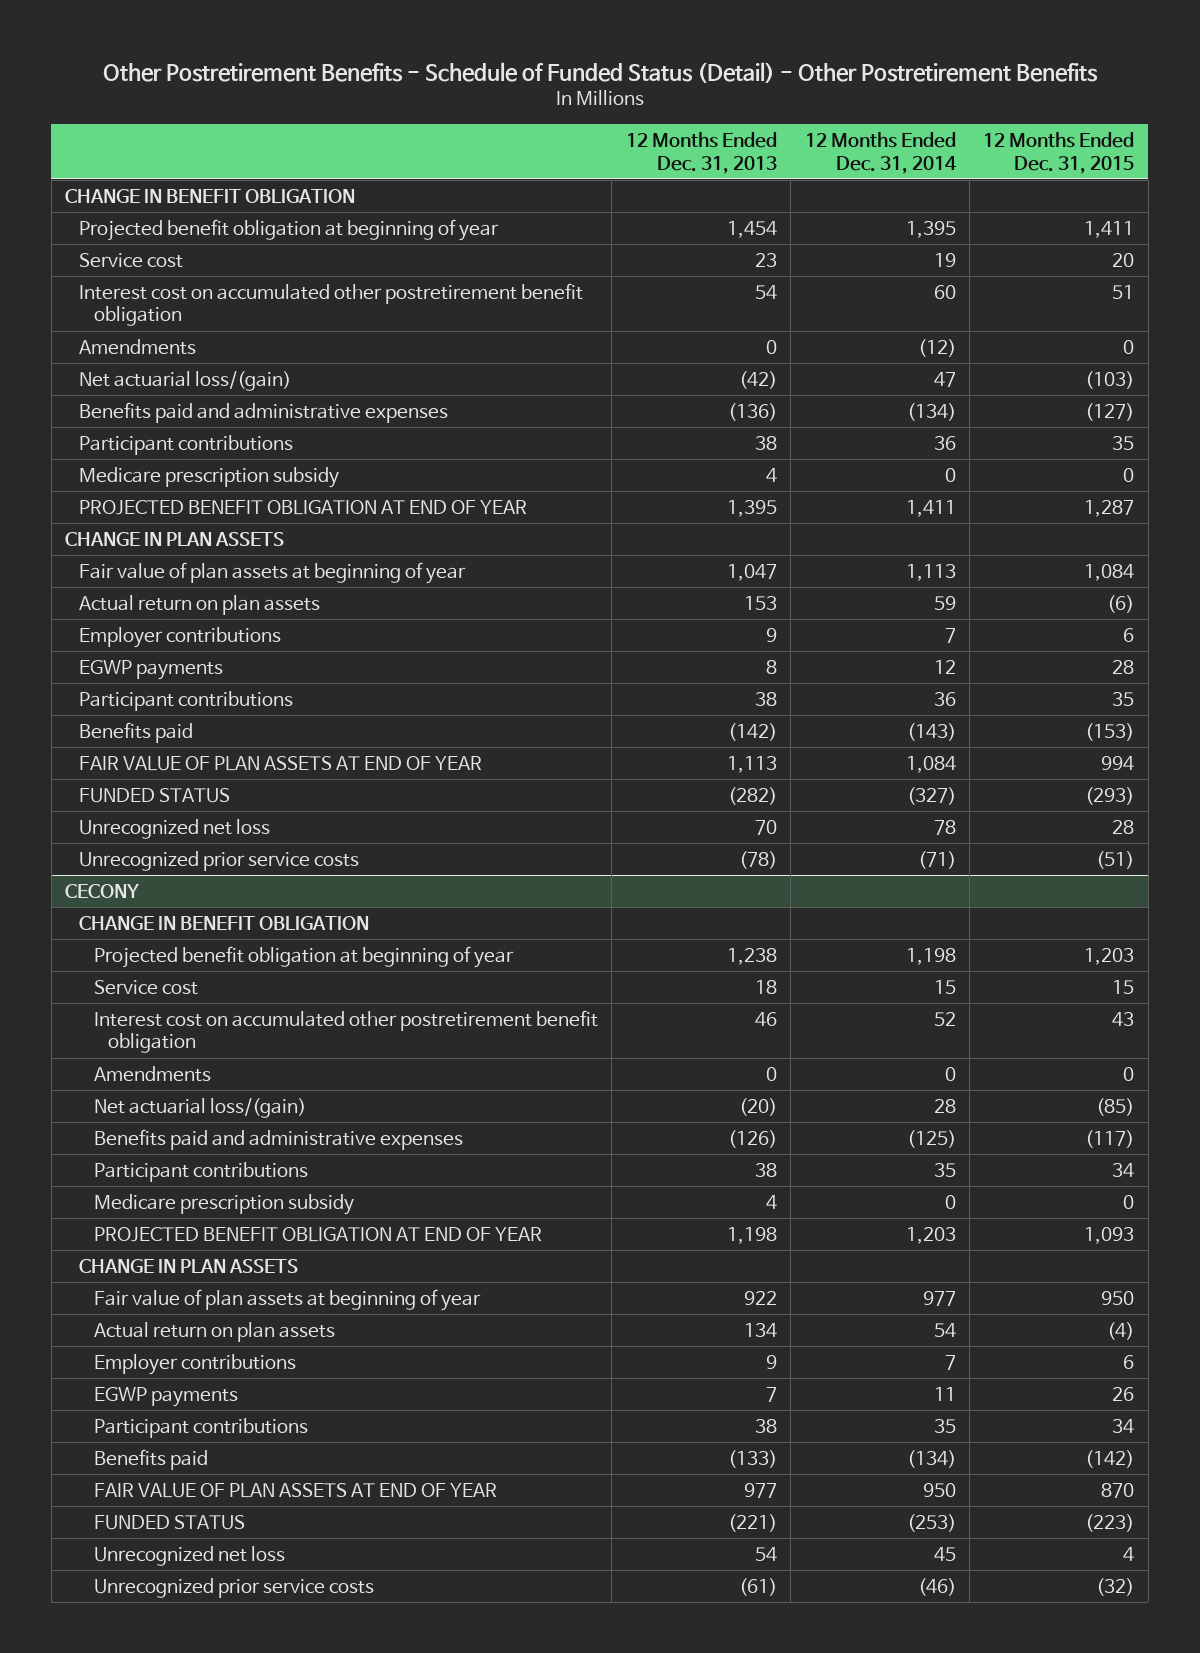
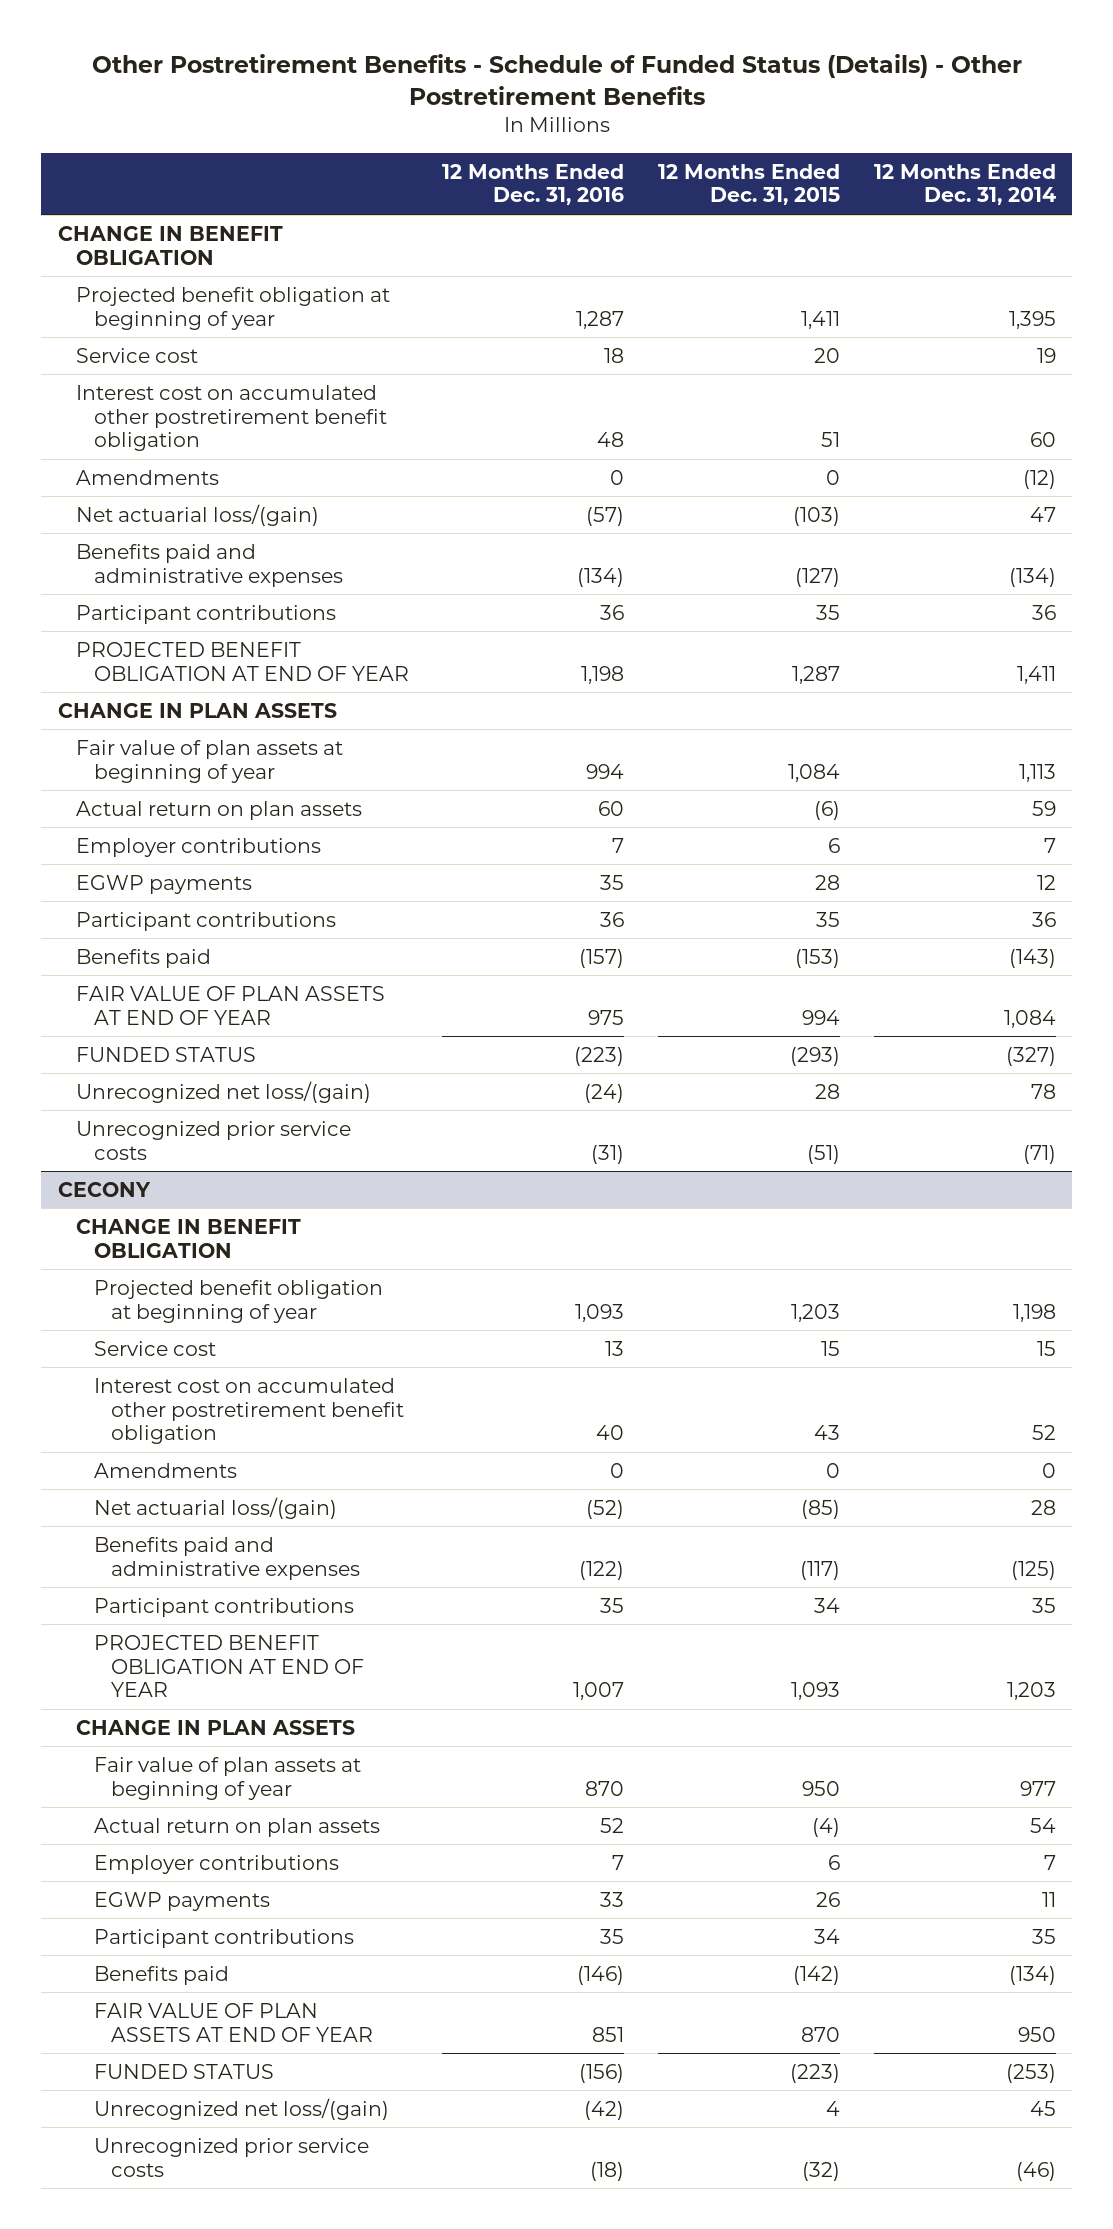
[102,62,1098,84] Other Postretirement Benefits - Schedule of Funded Status (Detail) - Other Postretirement Benefits -> [91,53,1022,105] Other Postretirement Benefits - Schedule of Funded Status (Details) - Other Postretirement Benefits
[625,131,777,174] 12 Months Ended Dec. 31, 2013 -> none
none -> [442,163,625,206] 12 Months Ended Dec. 31, 2016
[79,466,340,488] Medicare prescription subsidy -> none
[79,818,271,839] Unrecognized net loss -> [75,1080,371,1103] Unrecognized net loss/(gain)
[93,1193,354,1215] Medicare prescription subsidy -> none
[93,1545,285,1566] Unrecognized net loss -> [93,2097,389,2120] Unrecognized net loss/(gain)

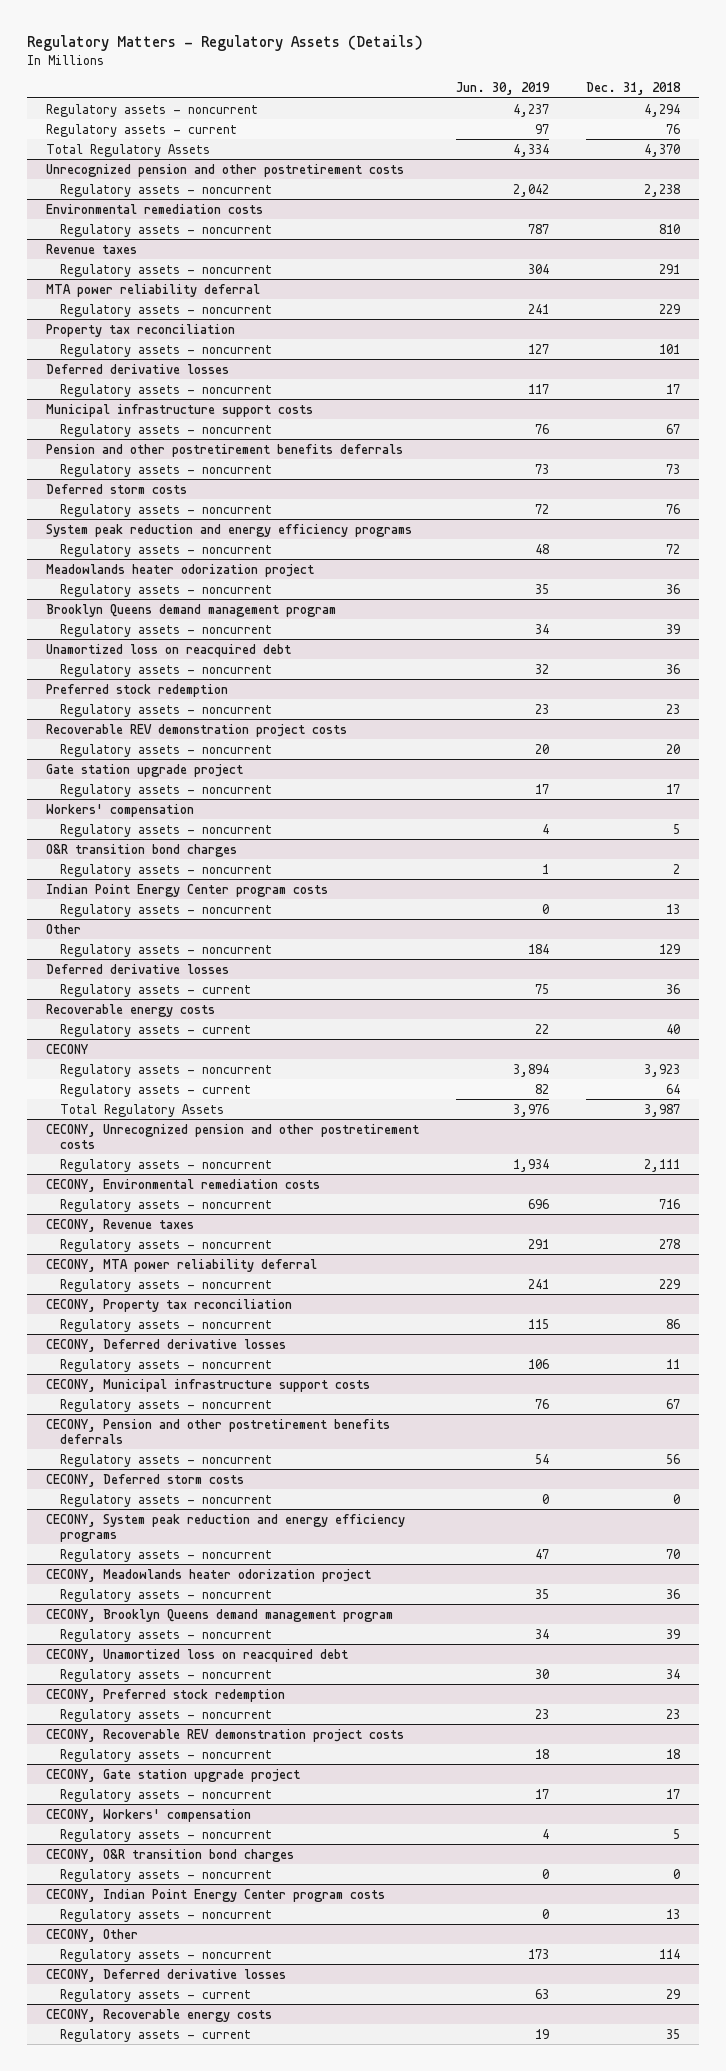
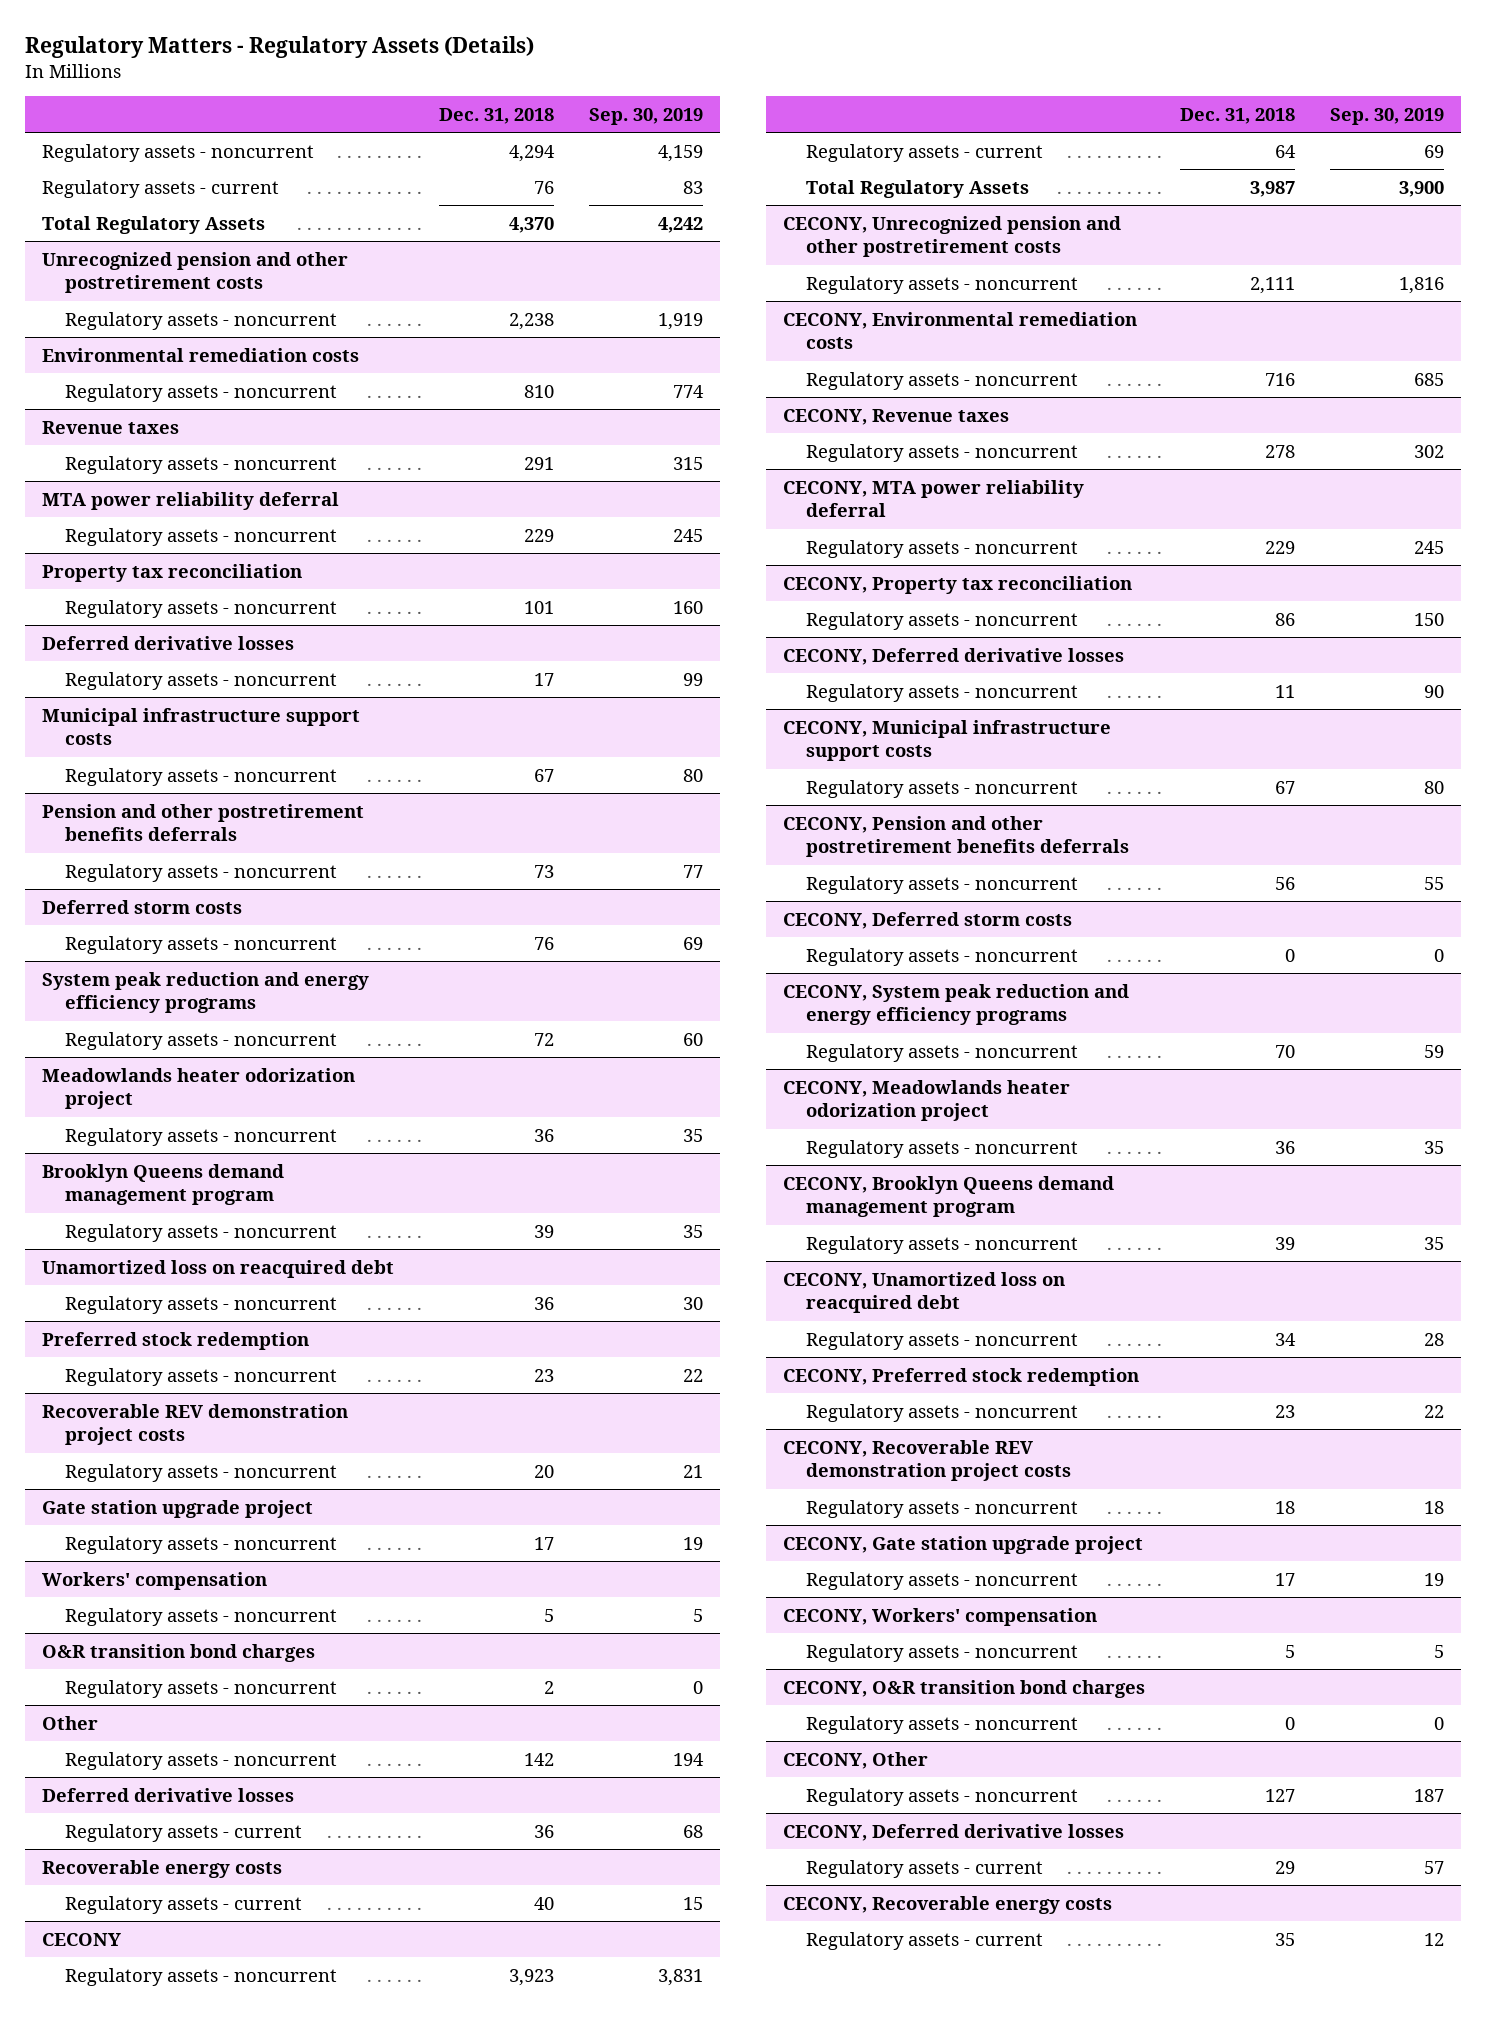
[456,82,551,96] Jun. 30, 2019 -> none
none -> [588,107,703,125] Sep. 30, 2019
[45,883,328,897] Indian Point Energy Center program costs -> none
[60,903,273,917] Regulatory assets - noncurrent -> none
[659,943,681,954] 129 -> [524,1752,555,1766] 142
[45,1888,385,1902] CECONY, Indian Point Energy Center program costs -> none
[60,1908,273,1922] Regulatory assets - noncurrent -> none
[659,1948,681,1959] 114 -> [1264,1788,1295,1802] 127

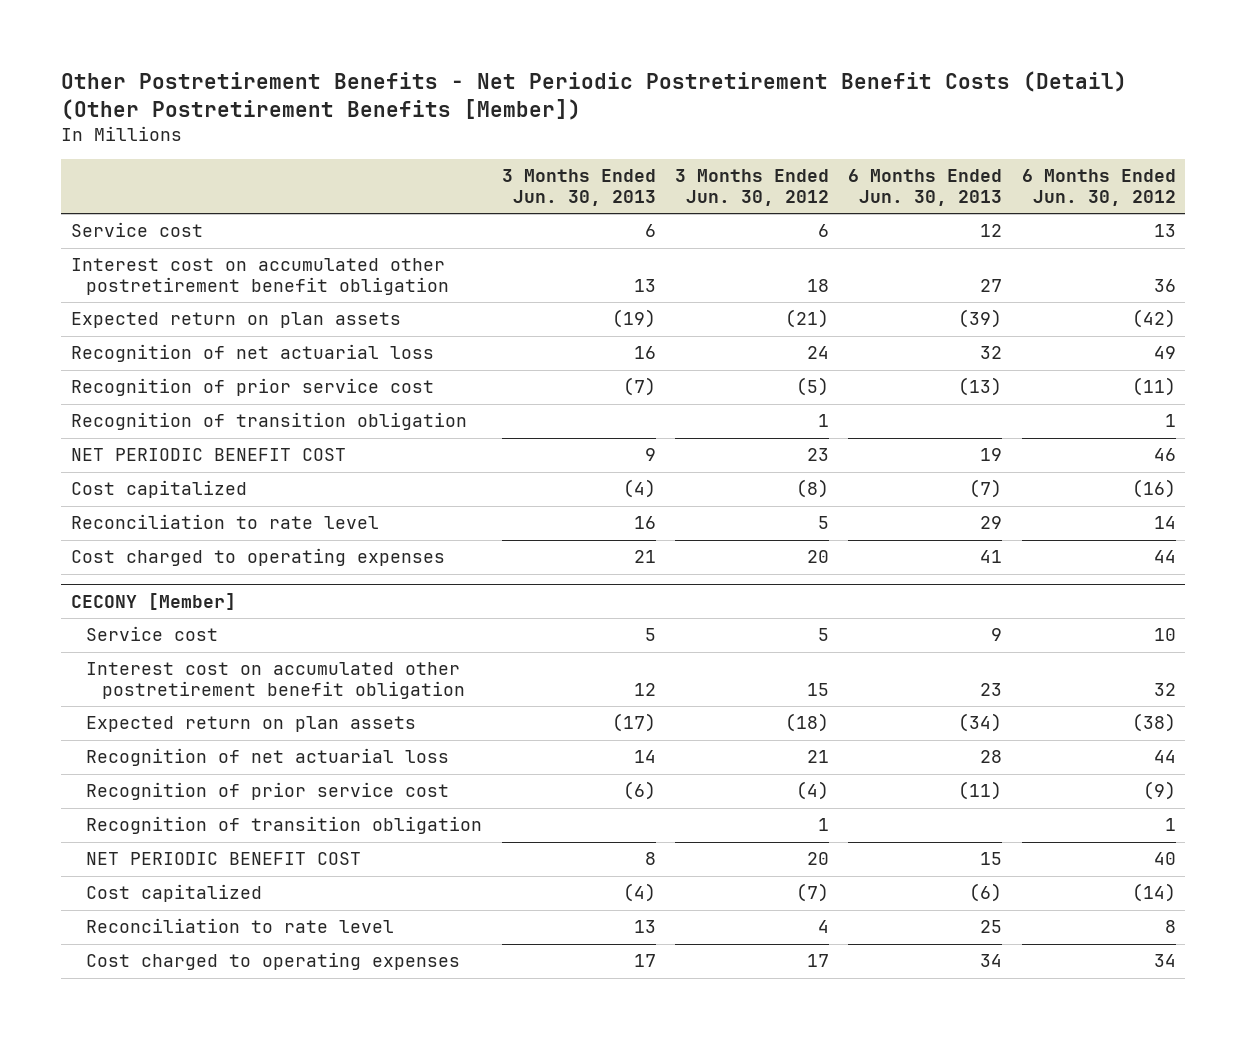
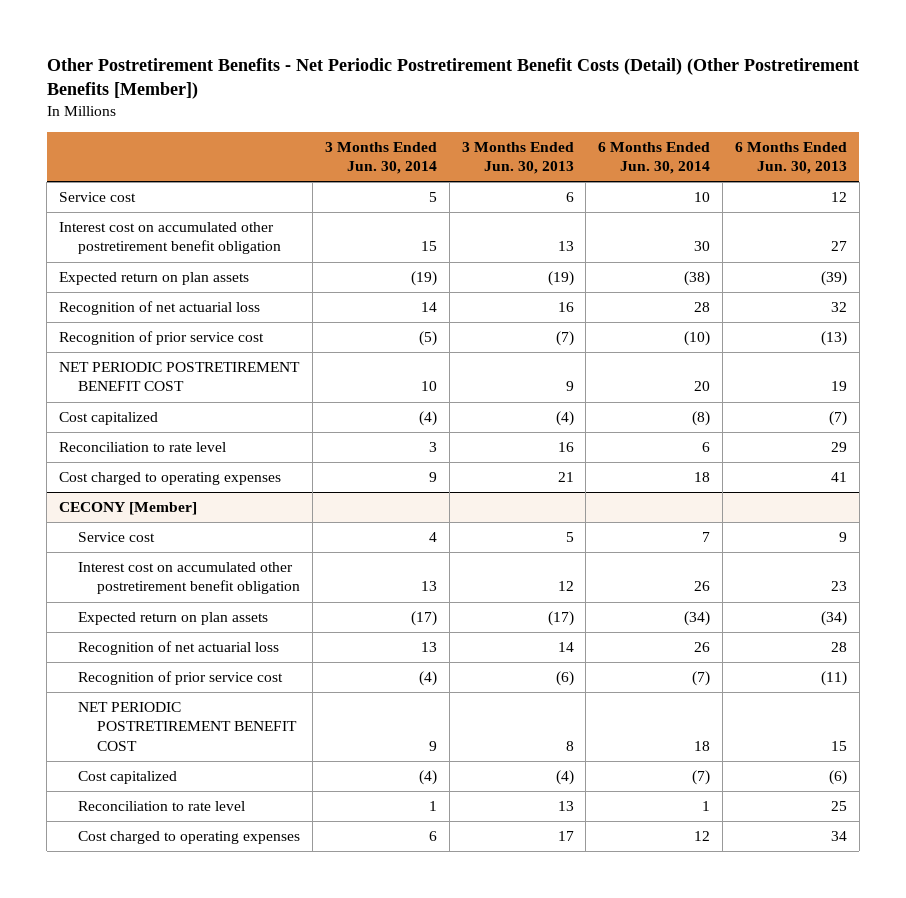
[674,169,829,206] 3 Months Ended Jun. 30, 2012 -> none
[1021,169,1176,206] 6 Months Ended Jun. 30, 2012 -> none
none -> [325,141,438,175] 3 Months Ended Jun. 30, 2014
none -> [598,141,711,175] 6 Months Ended Jun. 30, 2014
[70,412,467,431] Recognition of transition obligation -> none
[70,448,346,462] NET PERIODIC BENEFIT COST -> [59,362,301,392] NET PERIODIC POSTRETIREMENT BENEFIT COST
[86,816,483,835] Recognition of transition obligation -> none
[86,852,362,866] NET PERIODIC BENEFIT COST -> [78,702,298,751] NET PERIODIC POSTRETIREMENT BENEFIT COST

